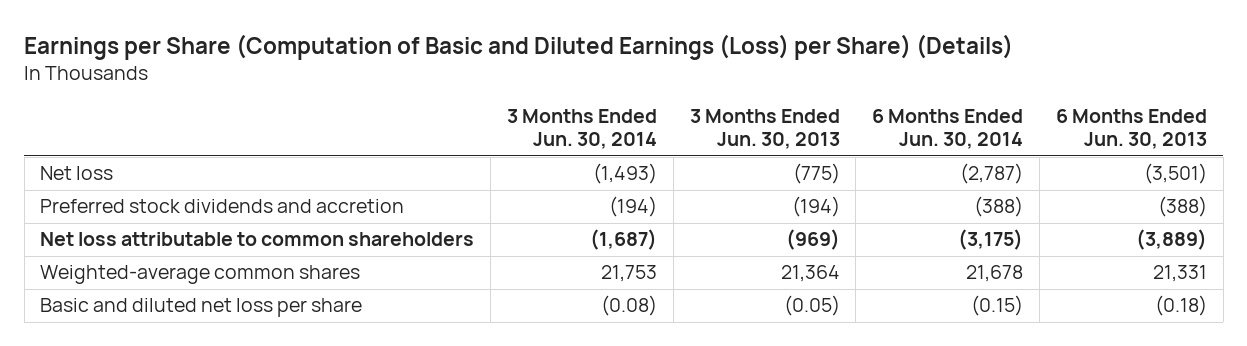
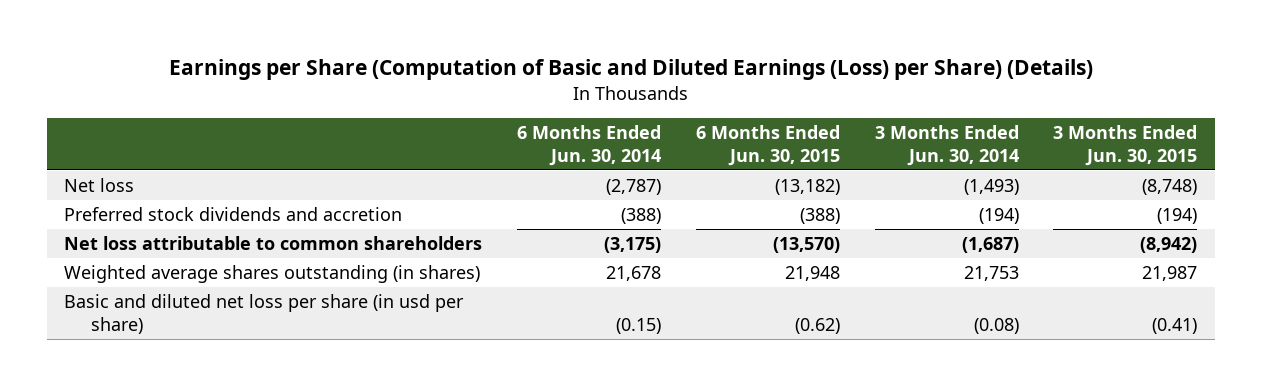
[689,109,840,150] 3 Months Ended Jun. 30, 2013 -> none
[1055,109,1207,150] 6 Months Ended Jun. 30, 2013 -> none
none -> [695,125,840,167] 6 Months Ended Jun. 30, 2015
none -> [1053,125,1198,167] 3 Months Ended Jun. 30, 2015
[40,265,361,285] Weighted-average common shares -> [64,265,481,284] Weighted average shares outstanding (in shares)
[40,298,363,318] Basic and diluted net loss per share -> [64,294,465,334] Basic and diluted net loss per share (in usd per share)

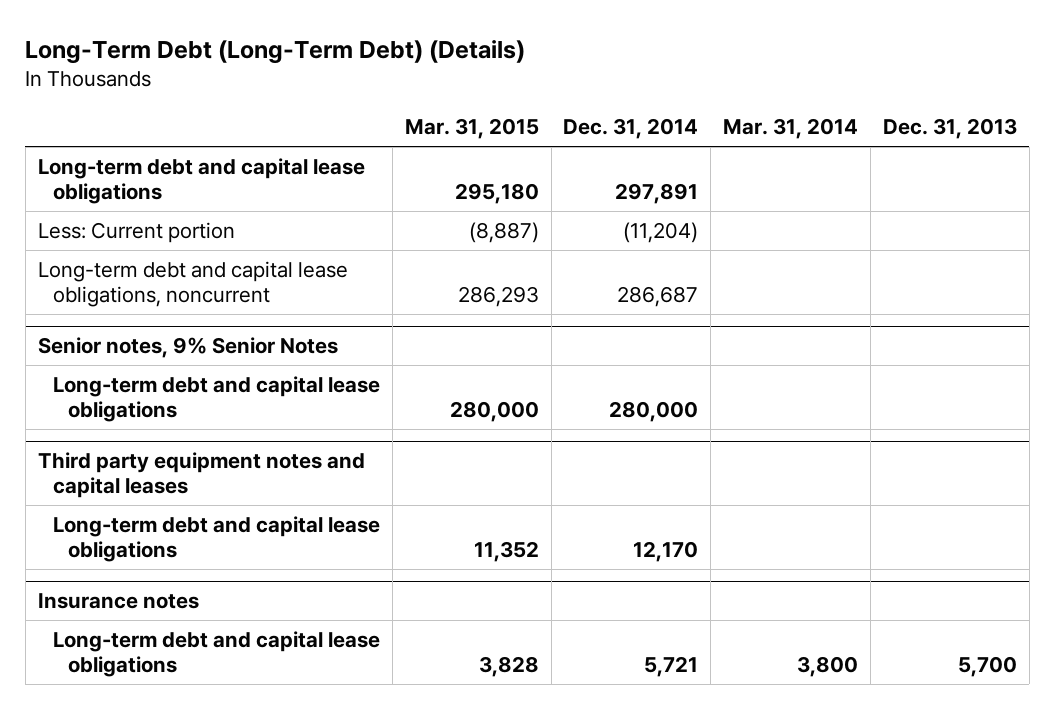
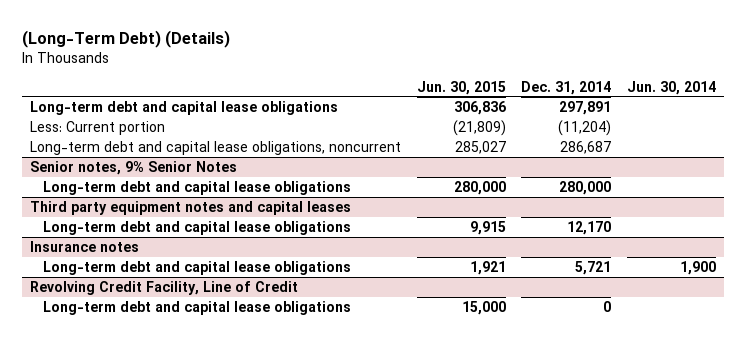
[25,39,526,64] Long-Term Debt (Long-Term Debt) (Details) -> [22,29,231,48] (Long-Term Debt) (Details)
[404,118,539,140] Mar. 31, 2015 -> none
[723,118,859,140] Mar. 31, 2014 -> none
[882,118,1017,140] Dec. 31, 2013 -> none
none -> [416,80,506,95] Jun. 30, 2015
none -> [626,80,716,95] Jun. 30, 2014
none -> [30,280,299,295] Revolving Credit Facility, Line of Credit
none -> [42,300,351,315] Long-term debt and capital lease obligations

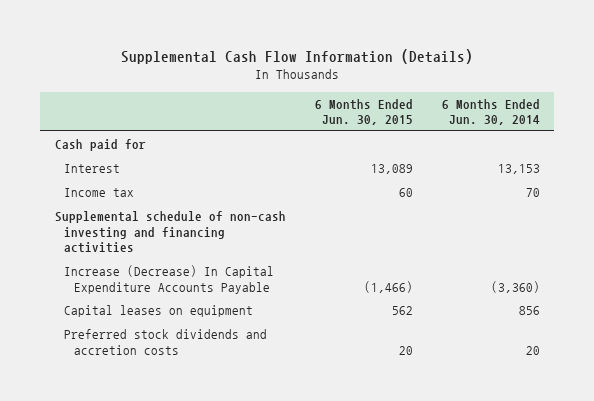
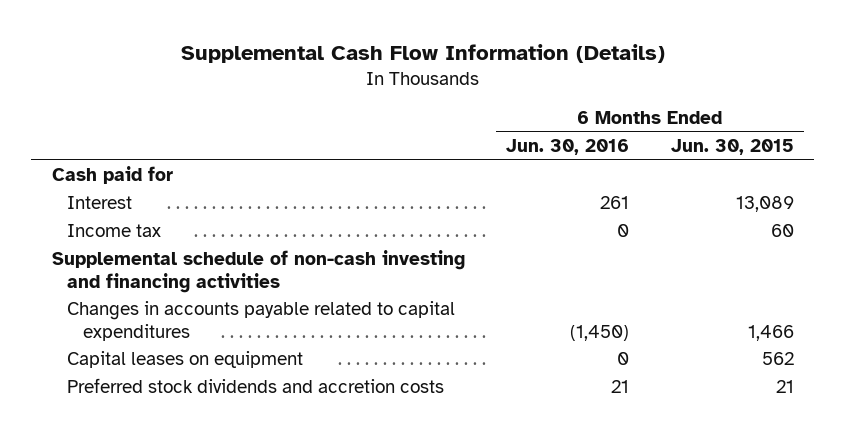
[441,98,540,126] 6 Months Ended Jun. 30, 2014 -> none
none -> [506,139,630,156] Jun. 30, 2016
[64,265,275,294] Increase (Decrease) In Capital Expenditure Accounts Payable -> [67,301,456,341] Changes in accounts payable related to capital expenditures
[363,280,413,293] (1,466) -> [747,324,794,341] 1,466
[398,345,413,355] 20 -> [775,380,794,394] 21

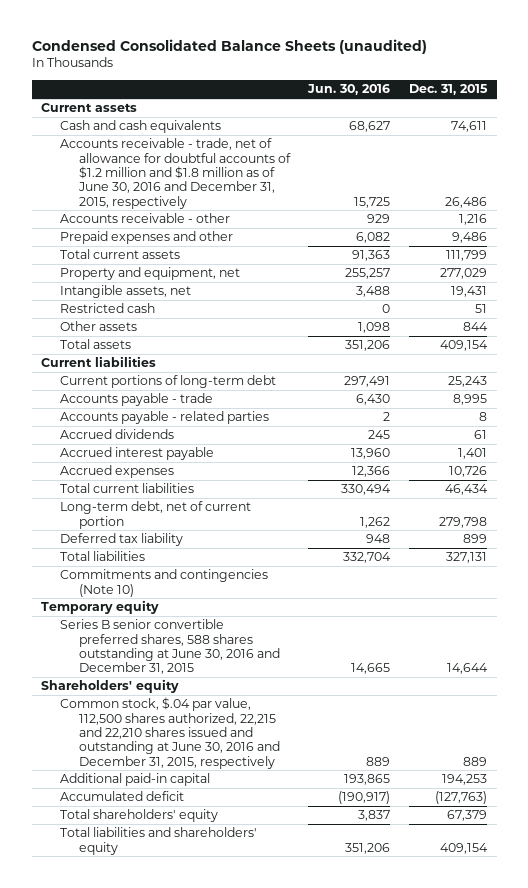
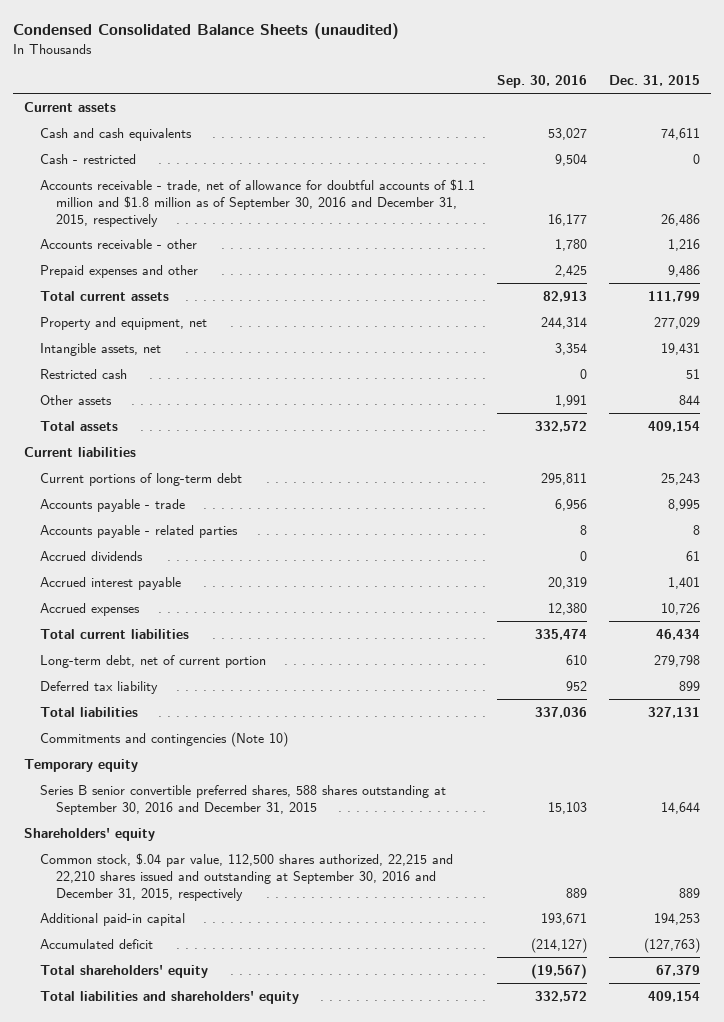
[307,84,391,96] Jun. 30, 2016 -> none
none -> [496,75,587,89] Sep. 30, 2016
none -> [40,153,137,164] Cash - restricted
[59,138,291,209] Accounts receivable - trade, net of allowance for doubtful accounts of $1.2 million and $1.8 million as of June 30, 2016 and December 31, 2015, respectively -> [40,178,476,227] Accounts receivable - trade, net of allowance for doubtful accounts of $1.1 million and $1.8 million as of September 30, 2016 and December 31, 2015, respectively
[59,619,280,675] Series B senior convertible preferred shares, 588 shares outstanding at June 30, 2016 and December 31, 2015 -> [40,784,447,815] Series B senior convertible preferred shares, 588 shares outstanding at September 30, 2016 and December 31, 2015
[59,697,280,769] Common stock, $.04 par value, 112,500 shares authorized, 22,215 and 22,210 shares issued and outstanding at June 30, 2016 and December 31, 2015, respectively -> [40,852,454,901] Common stock, $.04 par value, 112,500 shares authorized, 22,215 and 22,210 shares issued and outstanding at September 30, 2016 and December 31, 2015, respectively

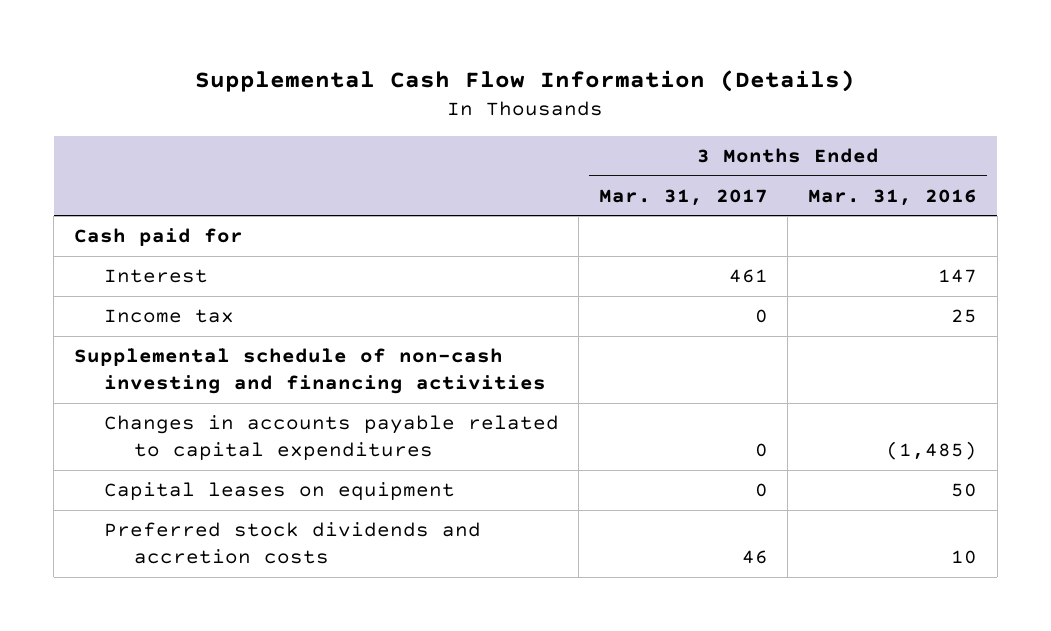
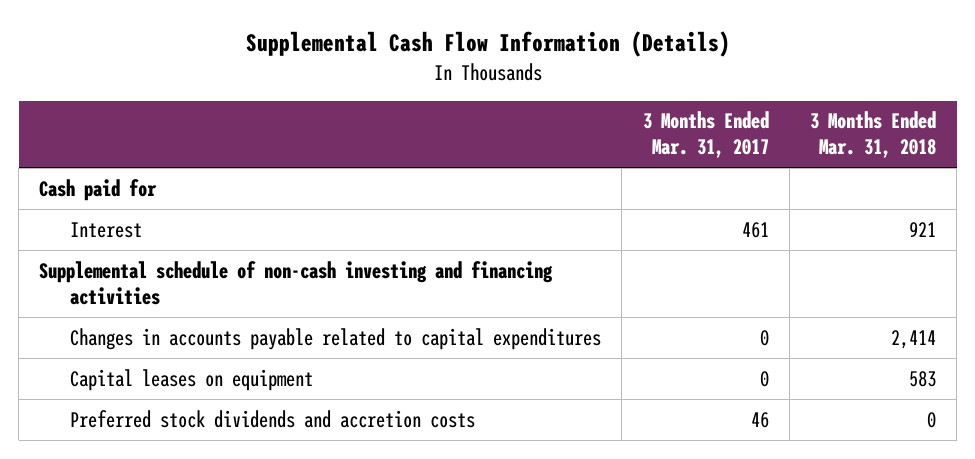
[808,188,978,206] Mar. 31, 2016 -> none
none -> [810,111,937,159] 3 Months Ended Mar. 31, 2018
[103,308,234,323] Income tax -> none

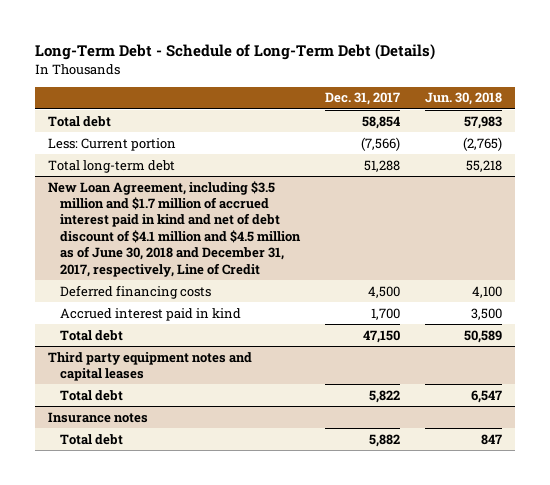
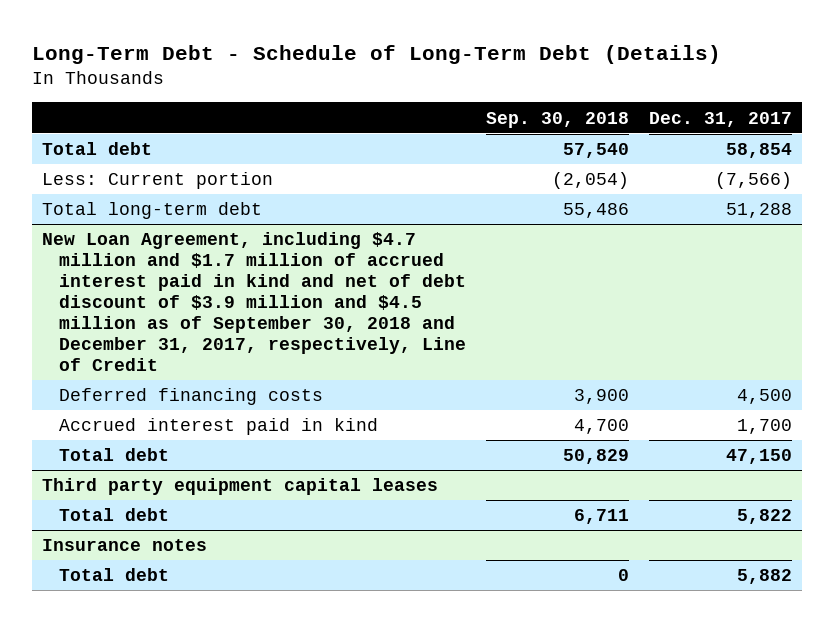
[425,92,503,106] Jun. 30, 2018 -> none
none -> [485,111,629,128] Sep. 30, 2018
[47,180,301,277] New Loan Agreement, including $3.5 million and $1.7 million of accrued interest paid in kind and net of debt discount of $4.1 million and $4.5 million as of June 30, 2018 and December 31, 2017, respectively, Line of Credit -> [41,232,466,371] New Loan Agreement, including $4.7 million and $1.7 million of accrued interest paid in kind and net of debt discount of $3.9 million and $4.5 million as of September 30, 2018 and December 31, 2017, respectively, Line of Credit
[47,351,252,382] Third party equipment notes and capital leases -> [41,478,438,496] Third party equipment capital leases

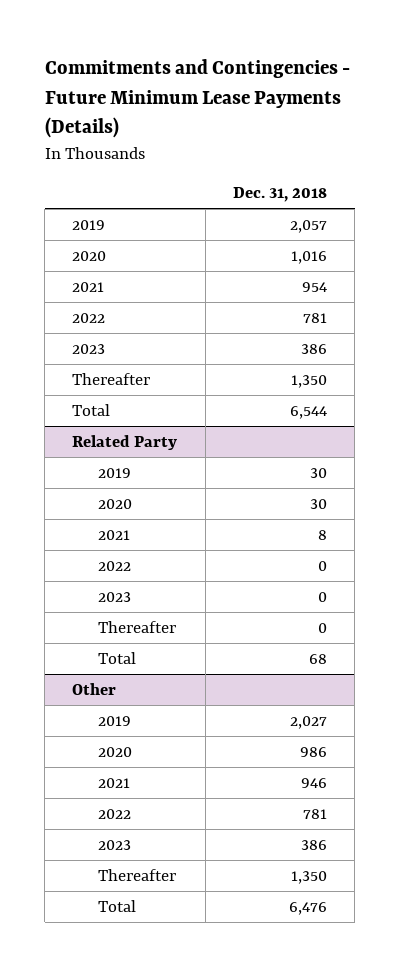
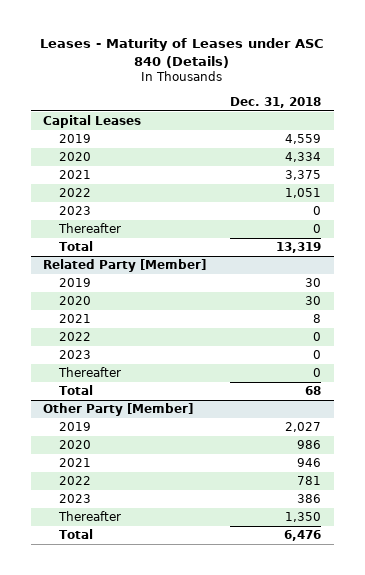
[44,59,350,139] Commitments and Contingencies - Future Minimum Lease Payments (Details) -> [40,38,325,68] Leases - Maturity of Leases under ASC 840 (Details)
none -> [43,115,142,129] Capital Leases
[290,219,328,233] 2,057 -> [285,134,322,145] 4,559
[291,250,328,264] 1,016 -> [285,152,322,163] 4,334
[302,281,328,292] 954 -> [285,170,322,181] 3,375
[303,312,328,323] 781 -> [285,188,322,199] 1,051
[301,343,328,354] 386 -> [313,206,322,216] 0
[291,374,328,388] 1,350 -> [313,224,322,234] 0
[290,405,328,419] 6,544 -> [276,242,322,254] 13,319
[72,434,178,450] Related Party -> [43,259,207,273] Related Party [Member]
[72,682,117,695] Other -> [43,403,194,417] Other Party [Member]

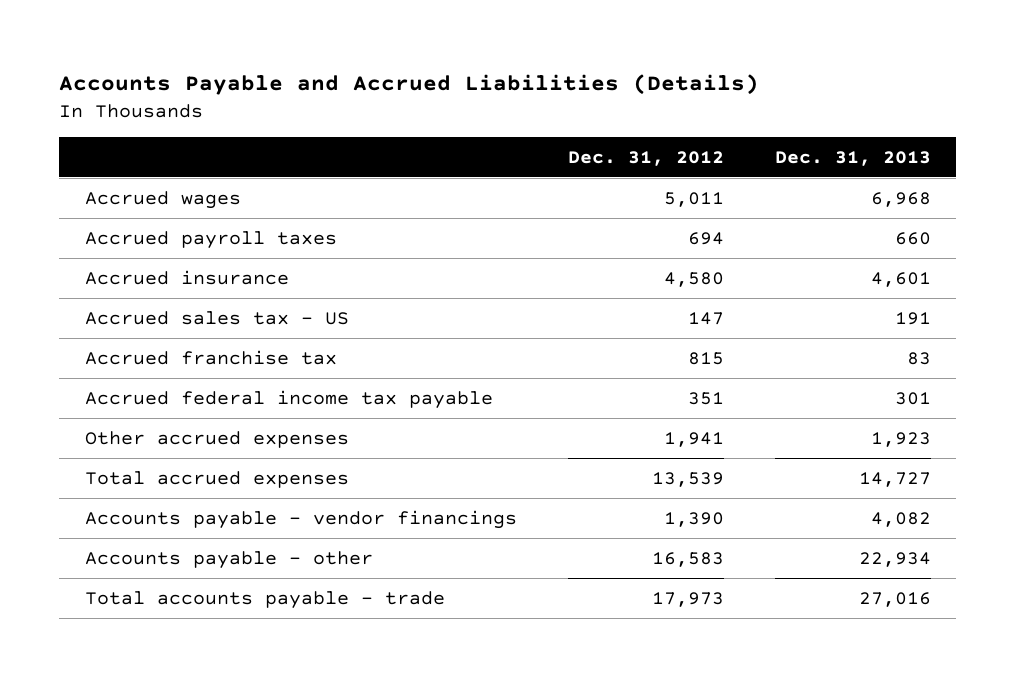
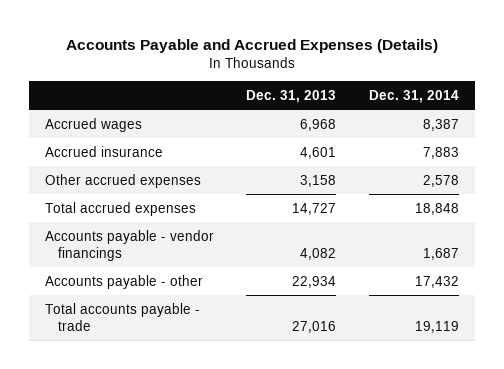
[59,74,760,96] Accounts Payable and Accrued Liabilities (Details) -> [65,38,438,53] Accounts Payable and Accrued Expenses (Details)
[567,150,724,166] Dec. 31, 2012 -> none
none -> [368,89,459,103] Dec. 31, 2014
[84,230,337,249] Accrued payroll taxes -> none
[84,310,349,325] Accrued sales tax - US -> none
[84,349,337,365] Accrued franchise tax -> none
[84,389,493,409] Accrued federal income tax payable -> none
[870,431,931,447] 1,923 -> [300,174,337,187] 3,158

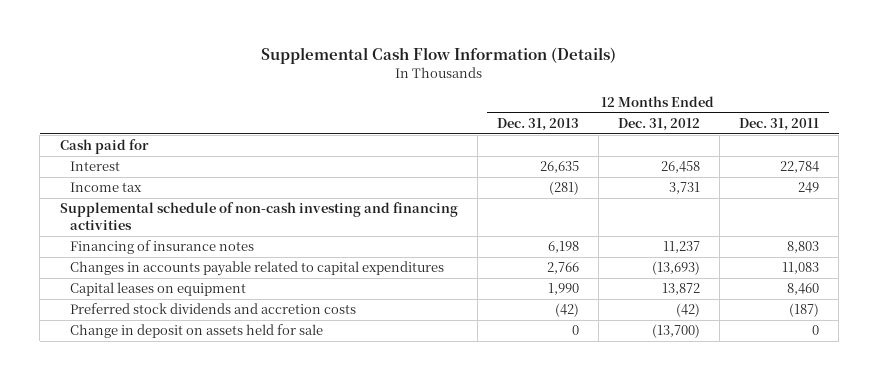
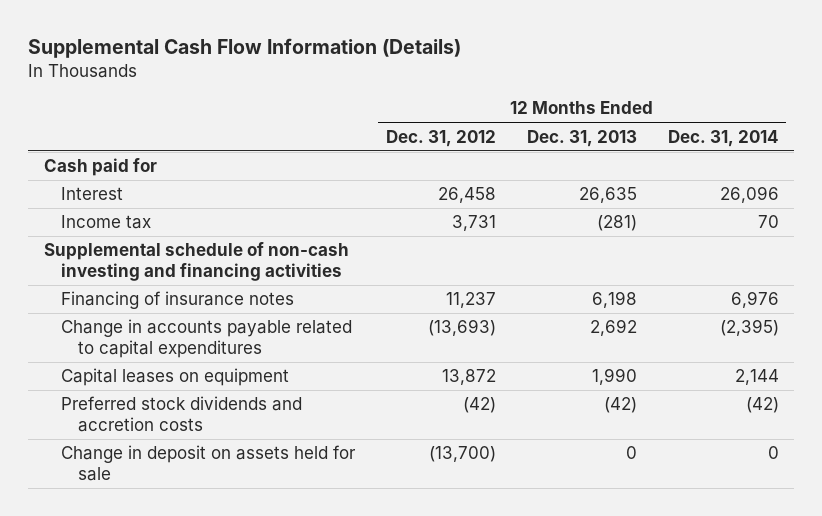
[739,117,820,131] Dec. 31, 2011 -> none
none -> [667,129,779,147] Dec. 31, 2014
[70,261,445,277] Changes in accounts payable related to capital expenditures -> [61,319,353,359] Change in accounts payable related to capital expenditures
[546,262,579,275] 2,766 -> [589,319,637,337] 2,692

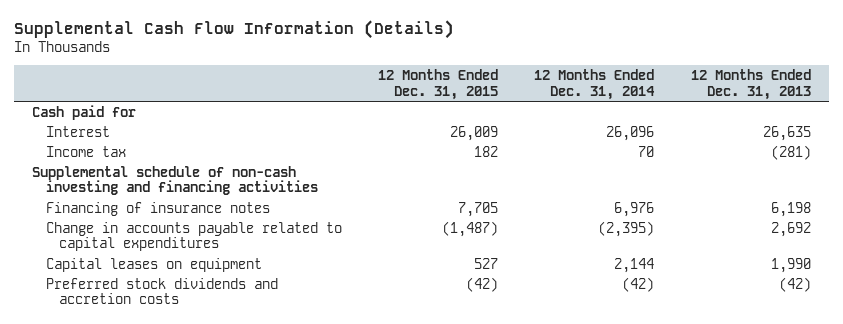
[385,129,496,147] Dec. 31, 2012 -> none
none -> [377,69,498,100] 12 Months Ended Dec. 31, 2015
[61,445,357,482] Change in deposit on assets held for sale -> none

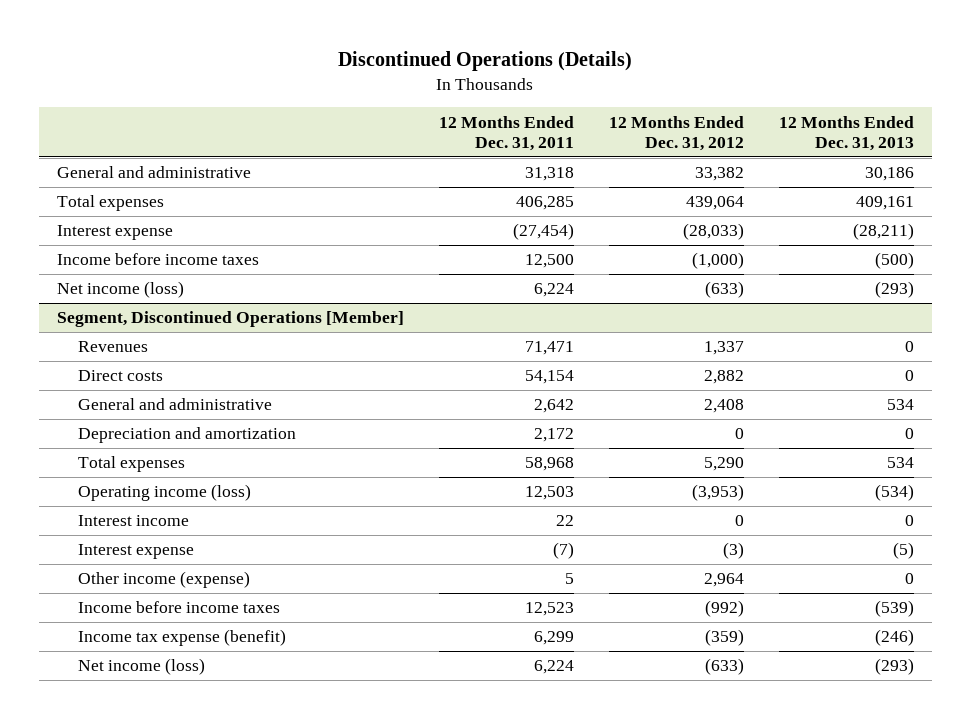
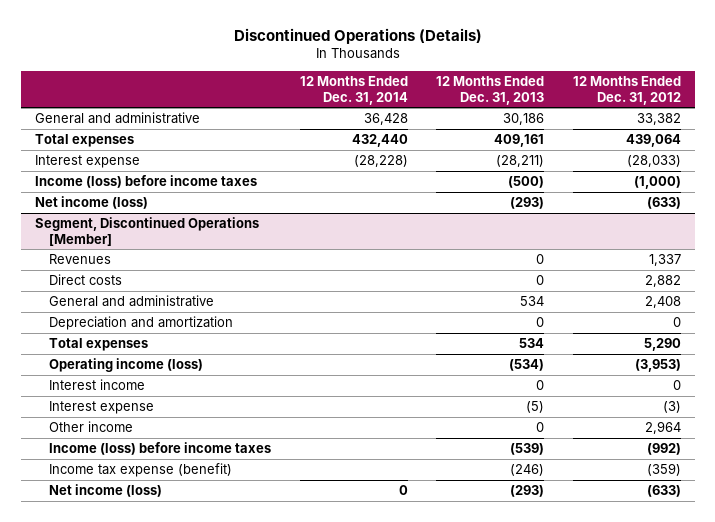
[438,115,574,151] 12 Months Ended Dec. 31, 2011 -> none
none -> [299,75,408,105] 12 Months Ended Dec. 31, 2014
[56,253,259,266] Income before income taxes -> [34,174,257,188] Income (loss) before income taxes
[78,571,251,589] Other income (expense) -> [49,420,134,432] Other income
[78,601,281,614] Income before income taxes -> [49,441,272,455] Income (loss) before income taxes

